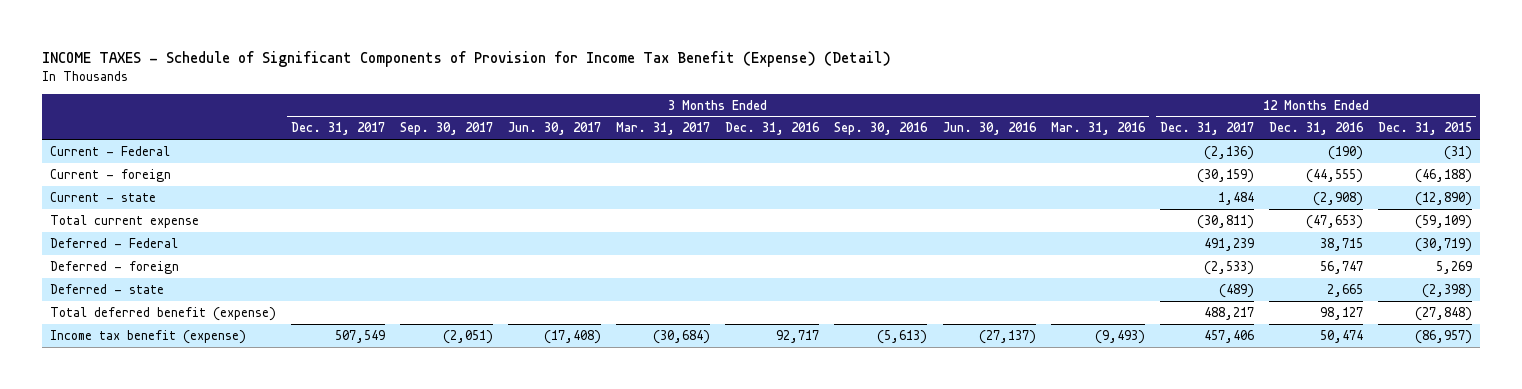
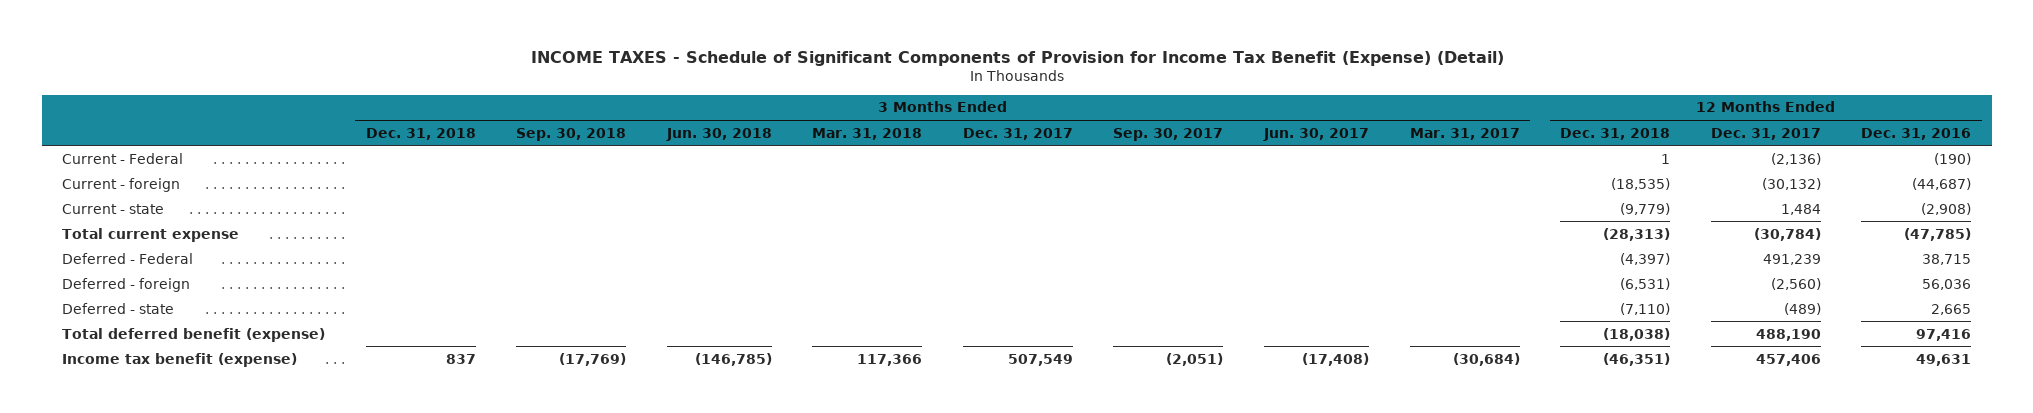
[725,122,821,136] Dec. 31, 2016 -> none
[834,122,929,136] Sep. 30, 2016 -> none
[942,122,1037,136] Jun. 30, 2016 -> none
[1050,122,1146,136] Mar. 31, 2016 -> none
[1378,122,1473,136] Dec. 31, 2015 -> none
none -> [365,127,476,140] Dec. 31, 2018
none -> [516,127,627,141] Sep. 30, 2018
none -> [665,127,772,141] Jun. 30, 2018
none -> [812,127,923,140] Mar. 31, 2018
none -> [1560,127,1671,140] Dec. 31, 2018
[1196,168,1254,183] (30,159) -> [1761,177,1821,190] (30,132)
[1305,168,1363,183] (44,555) -> [1912,177,1972,190] (44,687)
[1196,214,1254,229] (30,811) -> [1753,227,1821,241] (30,784)
[1305,214,1363,229] (47,653) -> [1904,227,1972,241] (47,785)
[1203,260,1254,275] (2,533) -> [1770,277,1821,290] (2,560)
[1319,260,1363,274] 56,747 -> [1922,278,1972,290] 56,036
[1203,306,1254,320] 488,217 -> [1755,328,1821,341] 488,190
[1319,306,1363,320] 98,127 -> [1916,328,1972,341] 97,416
[1319,329,1363,343] 50,474 -> [1916,353,1972,366] 49,631

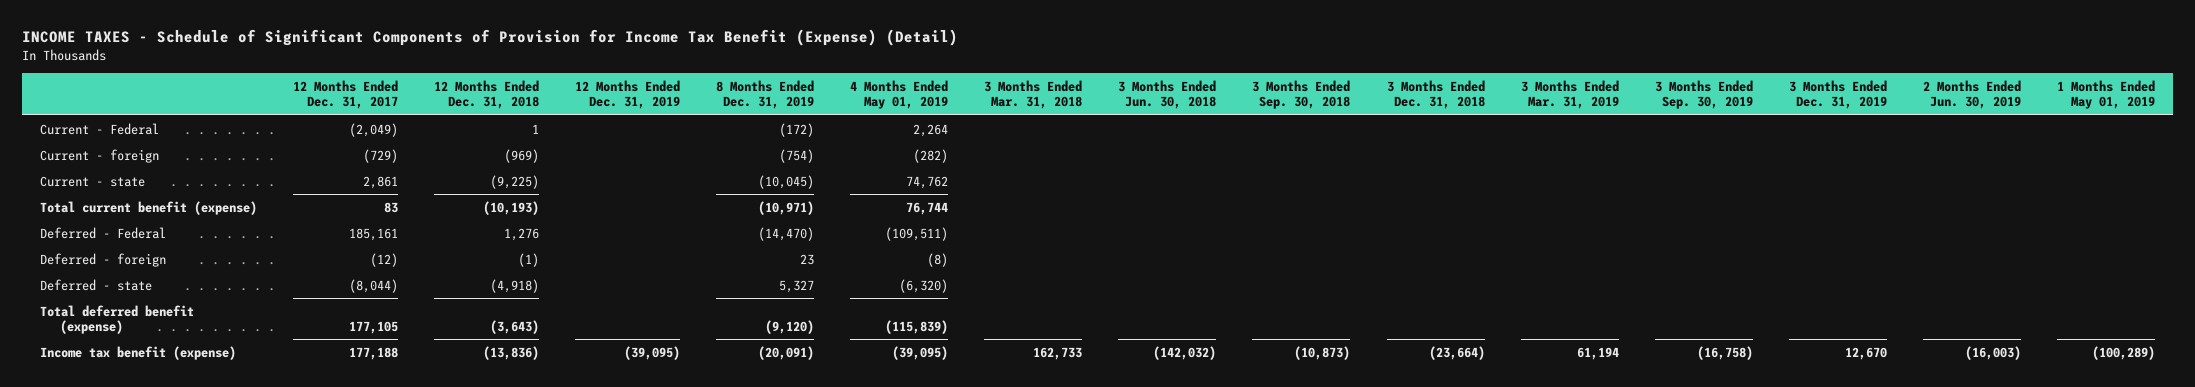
[962,127,1073,140] Dec. 31, 2017 -> none
[1113,127,1224,141] Sep. 30, 2017 -> none
[1263,127,1370,141] Jun. 30, 2017 -> none
[1409,127,1520,140] Mar. 31, 2017 -> none
[1861,127,1972,140] Dec. 31, 2016 -> none
none -> [574,79,680,110] 12 Months Ended Dec. 31, 2019
none -> [716,79,815,110] 8 Months Ended Dec. 31, 2019
none -> [850,79,949,110] 4 Months Ended May 01, 2019
none -> [1520,79,1619,110] 3 Months Ended Mar. 31, 2019
none -> [1654,79,1753,110] 3 Months Ended Sep. 30, 2019
none -> [1788,79,1887,110] 3 Months Ended Dec. 31, 2019
none -> [1922,79,2021,110] 2 Months Ended Jun. 30, 2019
none -> [2056,79,2155,110] 1 Months Ended May 01, 2019
[1770,152,1821,165] (2,136) -> [348,122,398,137] (2,049)
[1611,177,1671,190] (18,535) -> [503,148,539,163] (969)
[1761,177,1821,190] (30,132) -> [362,148,398,163] (729)
[1620,202,1671,215] (9,779) -> [489,174,539,189] (9,225)
[1780,203,1821,215] 1,484 -> [362,175,398,189] 2,861
[61,227,239,242] Total current expense -> [39,200,257,215] Total current benefit (expense)
[1603,227,1671,241] (28,313) -> [482,200,539,215] (10,193)
[1753,227,1821,241] (30,784) -> [383,201,398,213] 83
[1620,252,1671,265] (4,397) -> [503,227,539,241] 1,276
[1762,253,1821,265] 491,239 -> [348,227,398,241] 185,161
[1620,277,1671,290] (6,531) -> [517,252,539,267] (1)
[1770,277,1821,290] (2,560) -> [369,252,398,267] (12)
[1620,302,1671,315] (7,110) -> [489,278,539,293] (4,918)
[1783,302,1821,315] (489) -> [348,278,398,293] (8,044)
[1603,327,1671,341] (18,038) -> [489,319,539,334] (3,643)
[1755,328,1821,341] 488,190 -> [348,320,398,334] 177,105
[445,353,476,364] 837 -> [1428,345,1485,360] (23,664)
[559,352,627,366] (17,769) -> [1294,345,1351,360] (10,873)
[694,352,772,366] (146,785) -> [1153,345,1217,360] (142,032)
[857,353,923,366] 117,366 -> [1033,346,1083,360] 162,733
[1603,352,1671,366] (46,351) -> [482,345,539,360] (13,836)
[1755,353,1821,366] 457,406 -> [348,346,398,360] 177,188

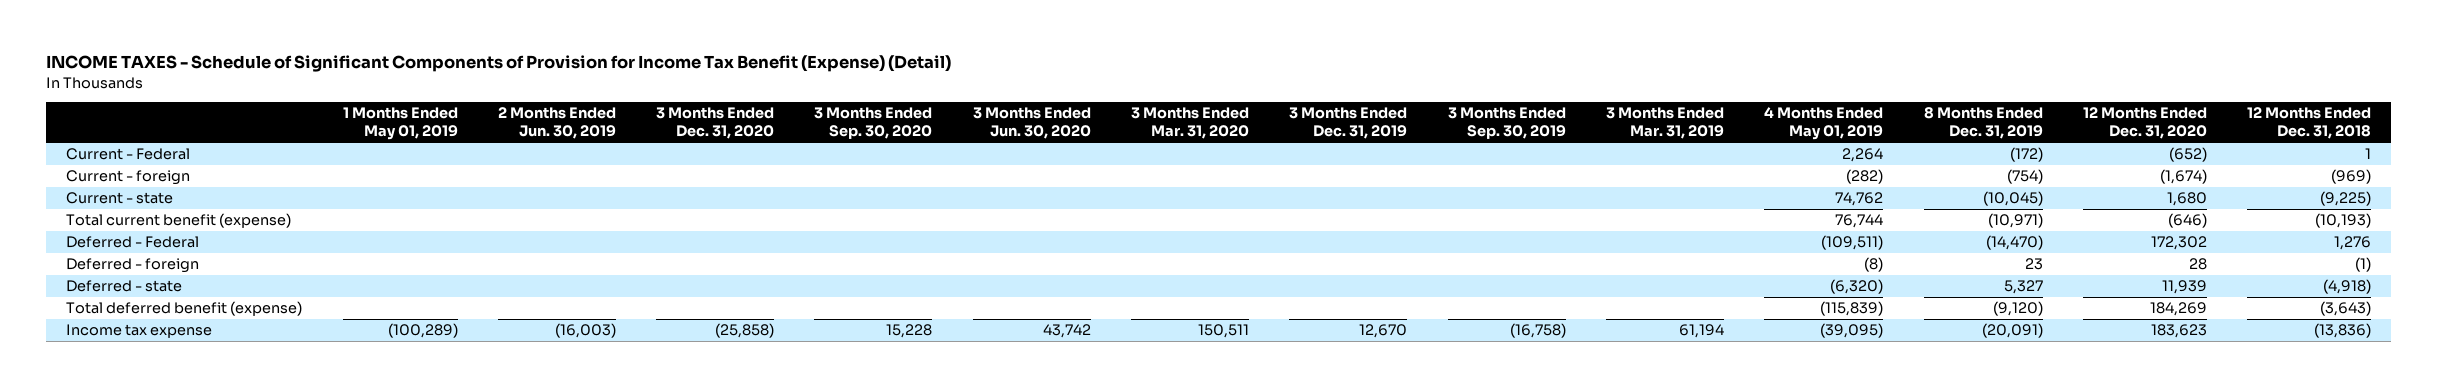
[292,79,398,110] 12 Months Ended Dec. 31, 2017 -> none
[574,79,680,110] 12 Months Ended Dec. 31, 2019 -> none
[984,79,1083,110] 3 Months Ended Mar. 31, 2018 -> none
[1118,79,1217,110] 3 Months Ended Jun. 30, 2018 -> none
[1252,79,1351,110] 3 Months Ended Sep. 30, 2018 -> none
[1386,79,1485,110] 3 Months Ended Dec. 31, 2018 -> none
none -> [656,107,775,140] 3 Months Ended Dec. 31, 2020
none -> [814,107,933,140] 3 Months Ended Sep. 30, 2020
none -> [972,107,1091,140] 3 Months Ended Jun. 30, 2020
none -> [1131,107,1250,140] 3 Months Ended Mar. 31, 2020
none -> [2082,107,2207,140] 12 Months Ended Dec. 31, 2020
[39,345,236,360] Income tax benefit (expense) -> [66,324,213,339] Income tax expense

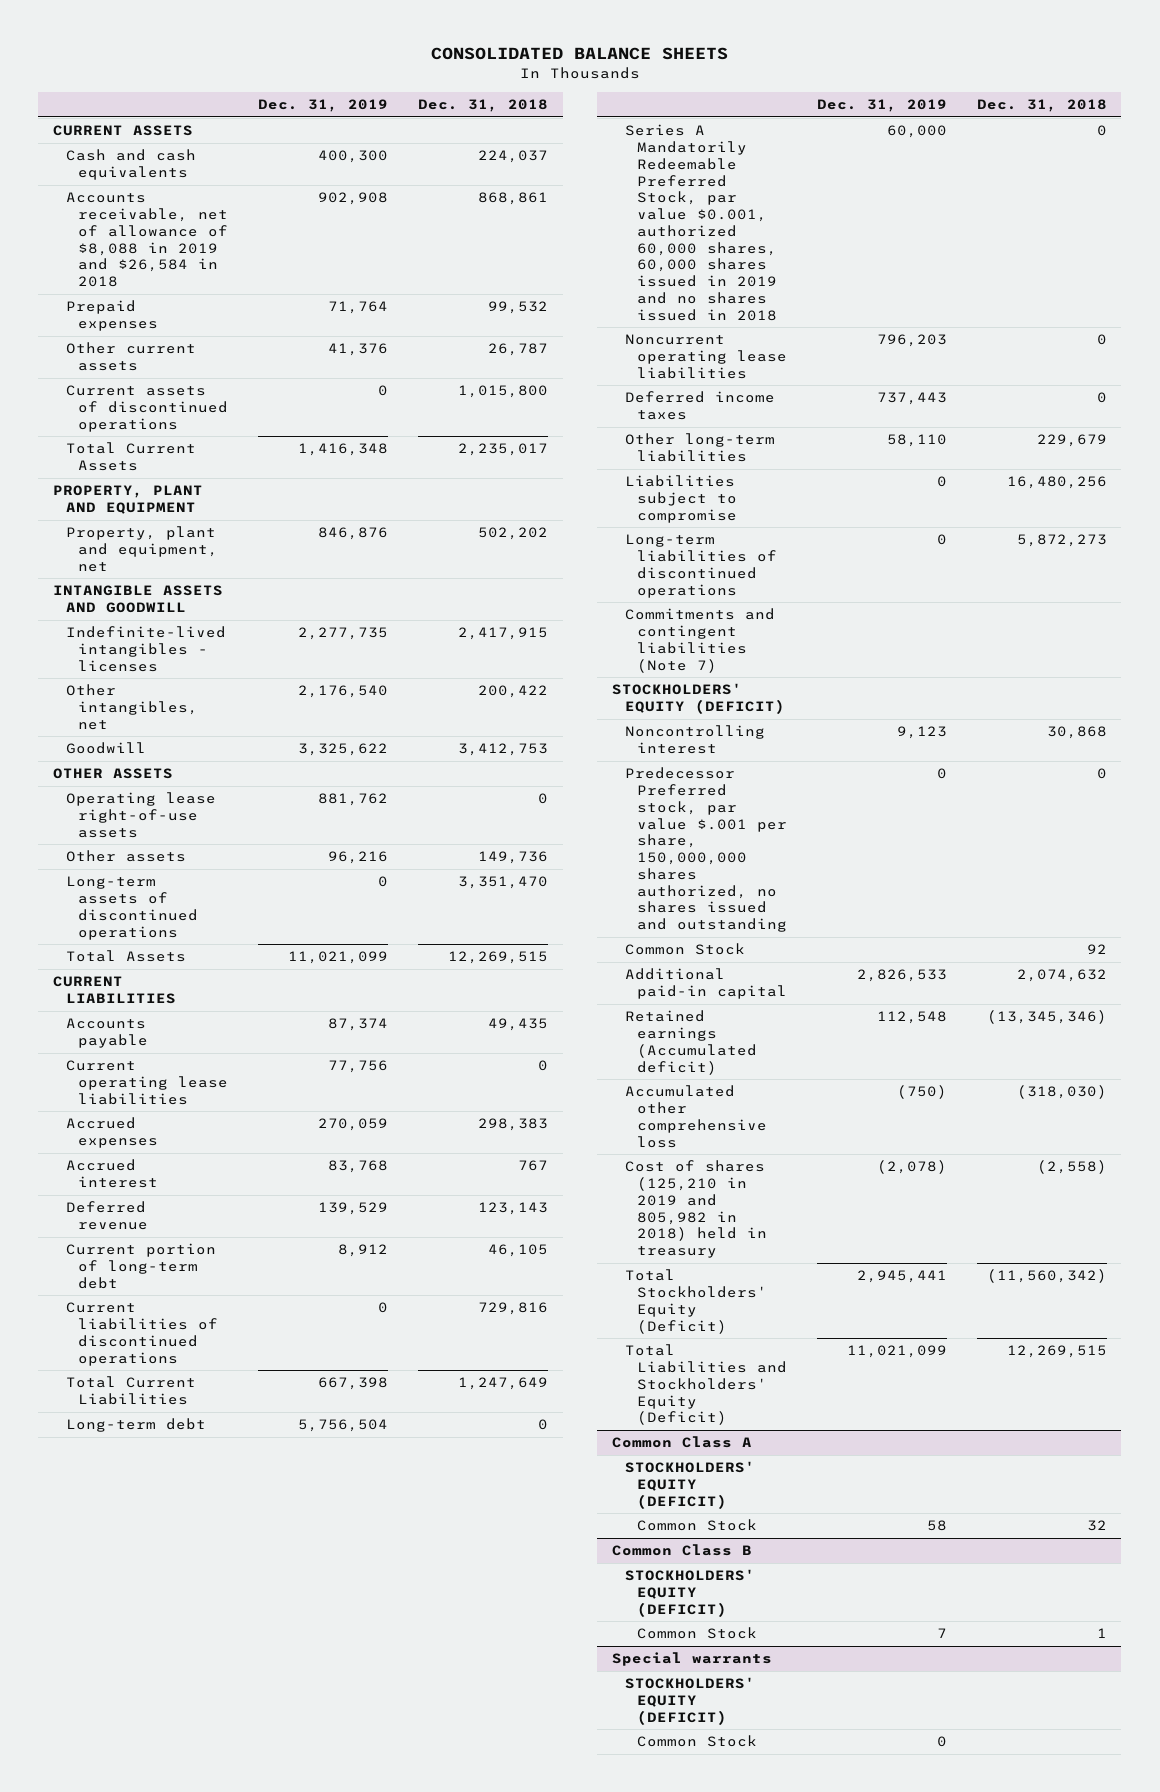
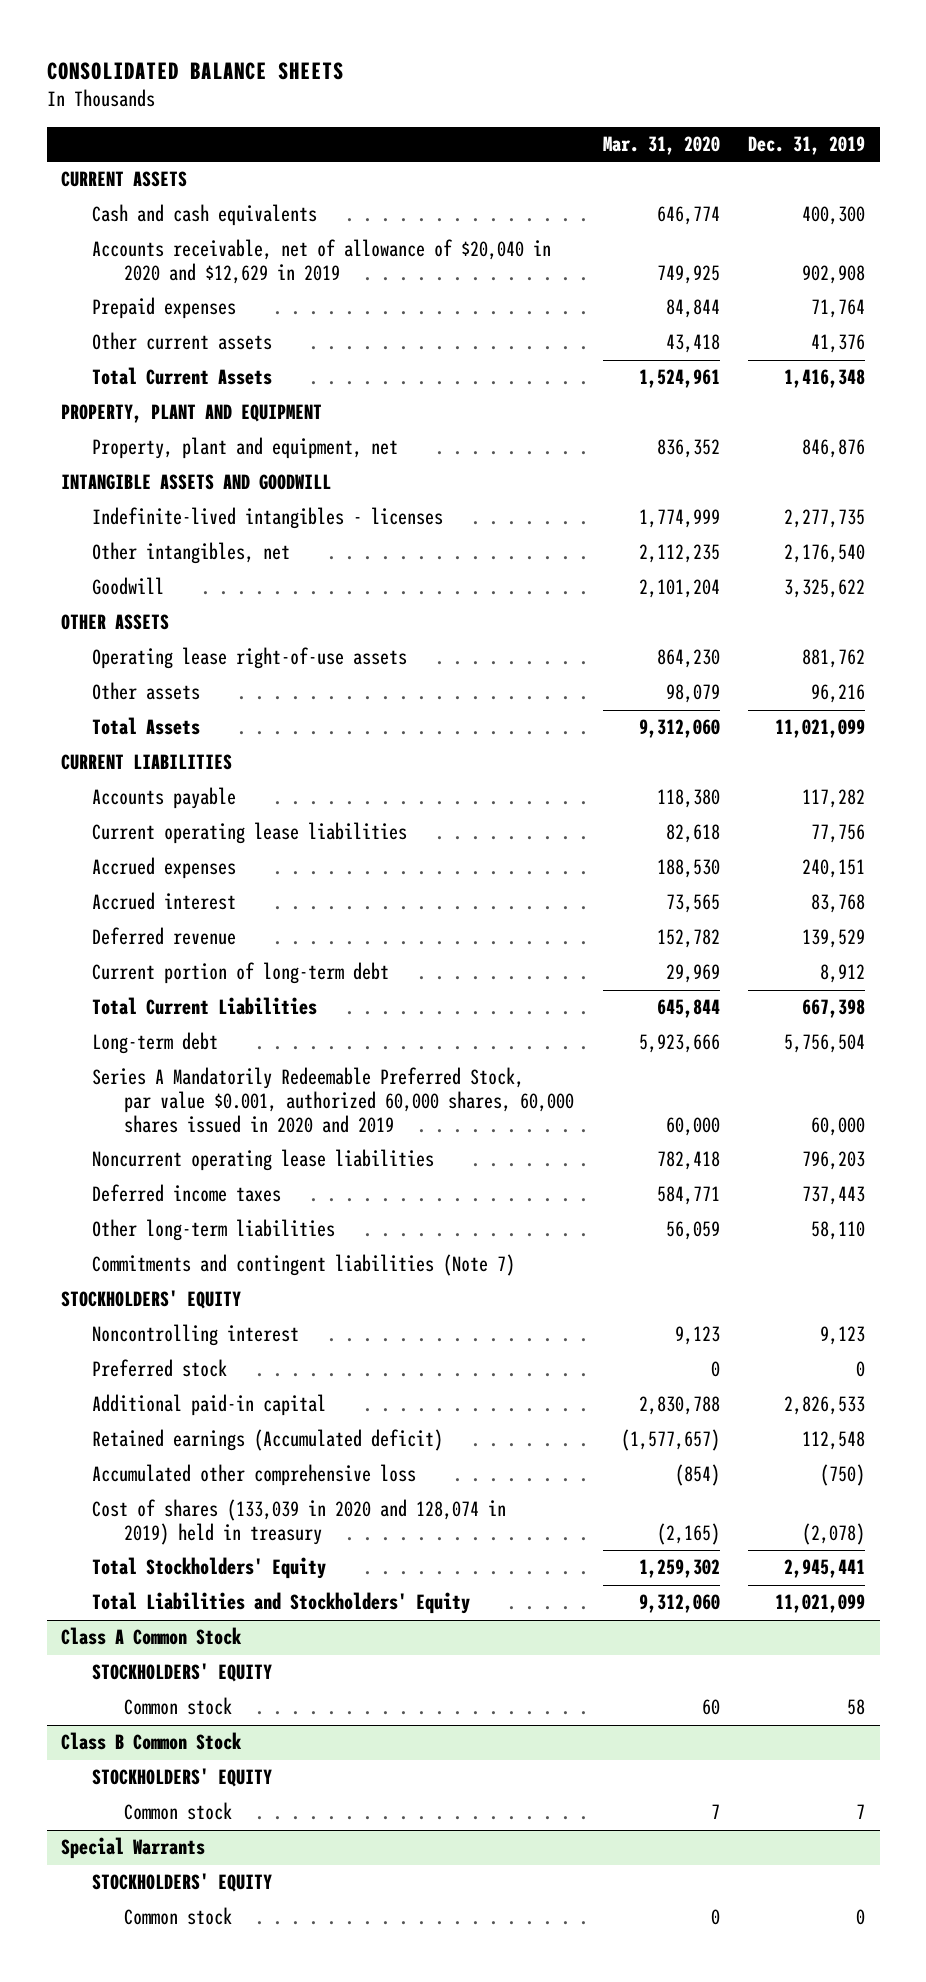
[417,98,548,112] Dec. 31, 2018 -> none
none -> [602,136,720,156] Mar. 31, 2020
[65,192,229,288] Accounts receivable, net of allowance of $8,088 in 2019 and $26,584 in 2018 -> [92,239,552,285] Accounts receivable, net of allowance of $20,040 in 2020 and $12,629 in 2019
[65,385,229,432] Current assets of discontinued operations -> none
[65,876,199,940] Long-term assets of discontinued operations -> none
[328,1018,389,1032] 87,374 -> [802,789,866,809] 117,282
[318,1118,389,1132] 270,059 -> [802,859,866,879] 240,151
[65,1302,219,1366] Current liabilities of discontinued operations -> none
[624,124,778,321] Series A Mandatorily Redeemable Preferred Stock, par value $0.001, authorized 60,000 shares, 60,000 shares issued in 2019 and no shares issued in 2018 -> [92,1067,574,1133] Series A Mandatorily Redeemable Preferred Stock, par value $0.001, authorized 60,000 shares, 60,000 shares issued in 2020 and 2019
[624,475,738,523] Liabilities subject to compromise -> none
[624,534,778,598] Long-term liabilities of discontinued operations -> none
[611,683,785,715] STOCKHOLDERS' EQUITY (DEFICIT) -> [61,1290,242,1310] STOCKHOLDERS' EQUITY
[624,943,745,956] Common Stock -> none
[624,767,788,933] Predecessor Preferred stock, par value $.001 per share, 150,000,000 shares authorized, no shares issued and outstanding -> [92,1359,228,1378] Preferred stock
[624,1160,768,1259] Cost of shares (125,210 in 2019 and 805,982 in 2018) held in treasury -> [92,1499,507,1546] Cost of shares (133,039 in 2020 and 128,074 in 2019) held in treasury
[624,1269,768,1334] Total Stockholders' Equity (Deficit) -> [92,1557,327,1580] Total Stockholders' Equity
[624,1344,788,1426] Total Liabilities and Stockholders' Equity (Deficit) -> [92,1592,471,1615] Total Liabilities and Stockholders' Equity
[611,1436,752,1449] Common Class A -> [61,1627,243,1646] Class A Common Stock
[624,1461,755,1509] STOCKHOLDERS' EQUITY (DEFICIT) -> [92,1663,273,1683] STOCKHOLDERS' EQUITY
[637,1519,758,1532] Common Stock -> [123,1697,232,1716] Common stock
[611,1544,752,1557] Common Class B -> [61,1732,243,1751] Class B Common Stock
[624,1569,755,1617] STOCKHOLDERS' EQUITY (DEFICIT) -> [92,1768,273,1788] STOCKHOLDERS' EQUITY
[637,1627,758,1640] Common Stock -> [123,1802,232,1821] Common stock
[611,1652,772,1667] Special warrants -> [61,1837,206,1860] Special Warrants
[624,1677,755,1725] STOCKHOLDERS' EQUITY (DEFICIT) -> [92,1873,273,1893] STOCKHOLDERS' EQUITY
[637,1735,758,1748] Common Stock -> [123,1907,232,1926] Common stock

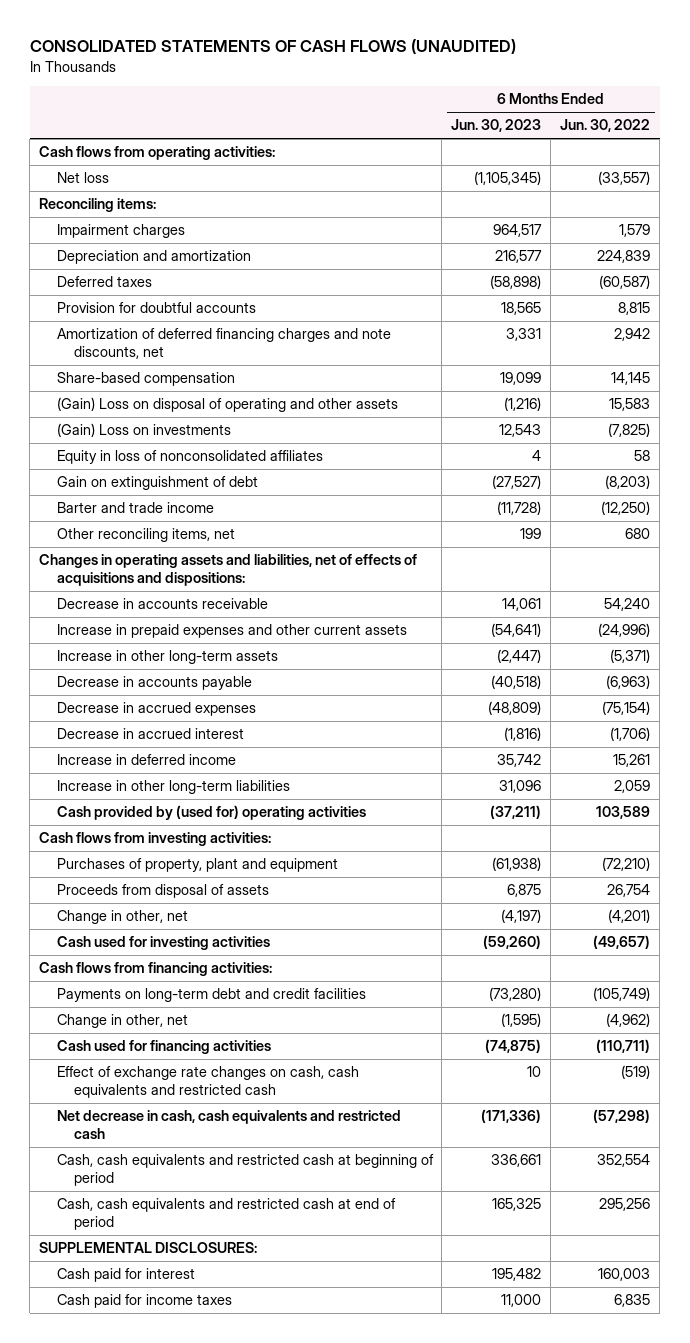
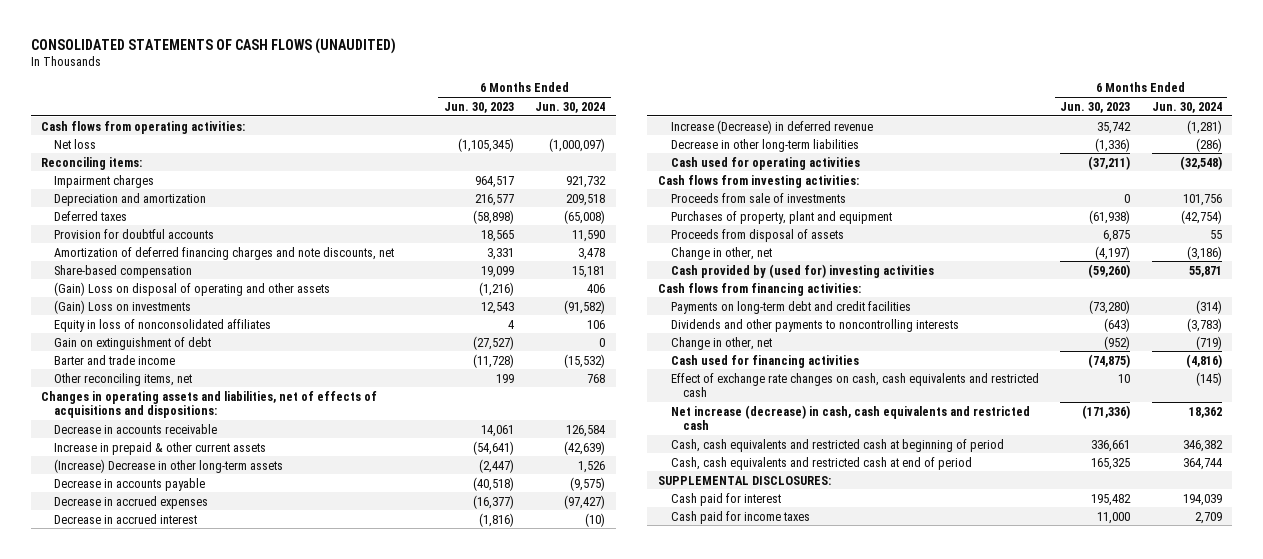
[560,119,651,133] Jun. 30, 2022 -> none
none -> [535,101,606,113] Jun. 30, 2024
[56,624,407,639] Increase in prepaid expenses and other current assets -> [54,441,267,455] Increase in prepaid & other current assets
[56,650,278,665] Increase in other long-term assets -> [54,458,284,473] (Increase) Decrease in other long-term assets
[488,701,542,716] (48,809) -> [472,494,514,509] (16,377)
[56,754,236,766] Increase in deferred income -> [670,119,873,134] Increase (Decrease) in deferred revenue
[56,780,290,795] Increase in other long-term liabilities -> [670,138,859,152] Decrease in other long-term liabilities
[499,780,542,794] 31,096 -> [1095,137,1131,152] (1,336)
[56,805,366,821] Cash provided by (used for) operating activities -> [670,156,860,170] Cash used for operating activities
none -> [670,192,846,203] Proceeds from sale of investments
[56,936,270,951] Cash used for investing activities -> [670,263,934,278] Cash provided by (used for) investing activities
none -> [670,318,959,332] Dividends and other payments to noncontrolling interests
[501,1013,542,1028] (1,595) -> [1104,335,1131,350] (952)
[56,1110,401,1139] Net decrease in cash, cash equivalents and restricted cash -> [670,404,1030,431] Net increase (decrease) in cash, cash equivalents and restricted cash

